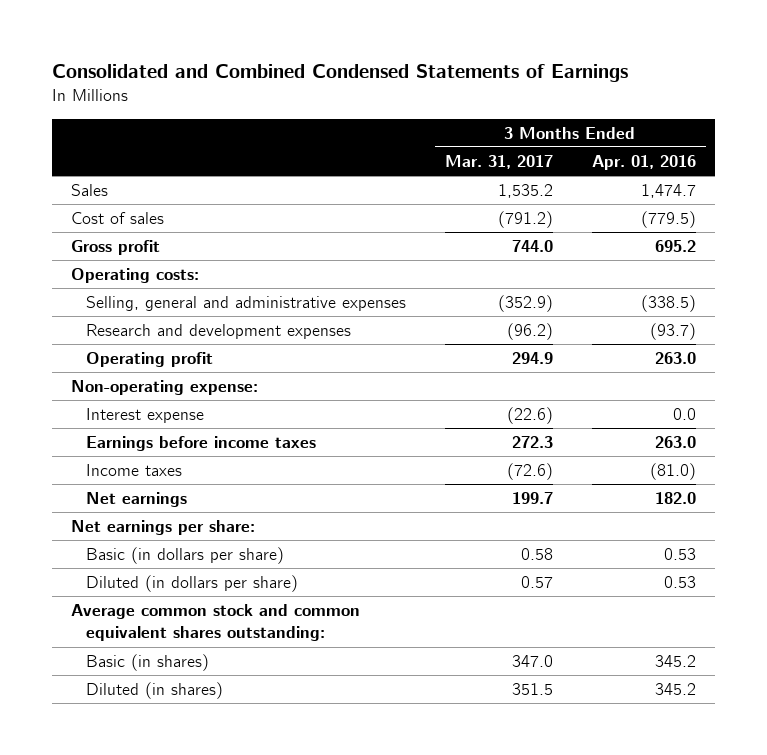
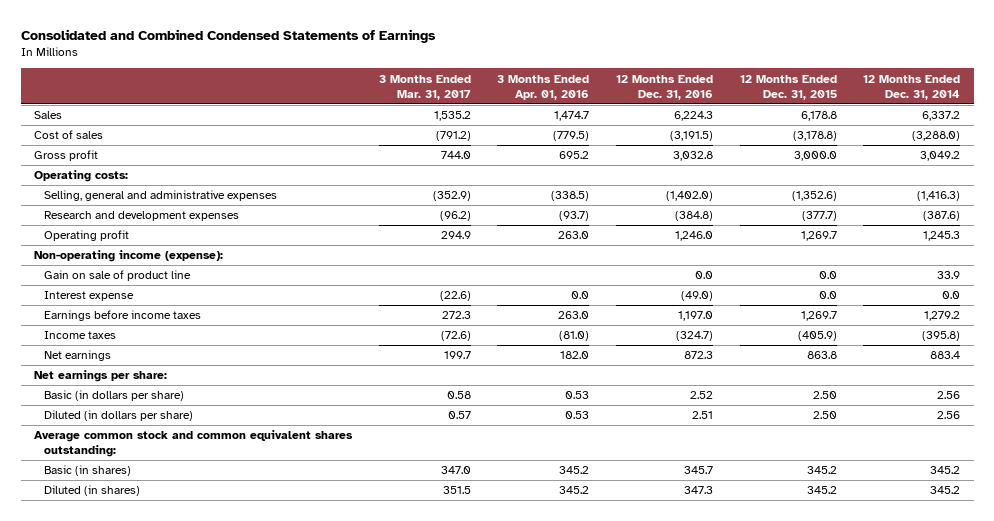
none -> [615,74,713,100] 12 Months Ended Dec. 31, 2016
none -> [739,74,837,100] 12 Months Ended Dec. 31, 2015
none -> [863,74,961,100] 12 Months Ended Dec. 31, 2014
[71,380,259,396] Non-operating expense: -> [33,250,223,263] Non-operating income (expense):
none -> [44,270,192,282] Gain on sale of product line

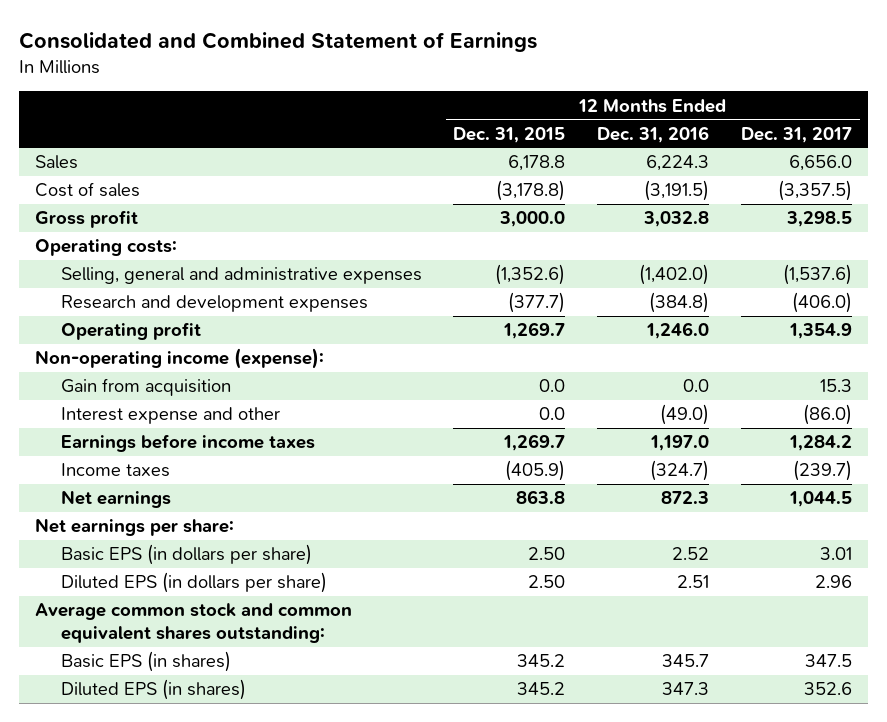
[20,28,436,43] Consolidated and Combined Condensed Statements of Earnings -> [18,31,537,52] Consolidated and Combined Statement of Earnings
[378,74,471,100] 3 Months Ended Mar. 31, 2017 -> none
[497,74,590,100] 3 Months Ended Apr. 01, 2016 -> none
[863,74,961,100] 12 Months Ended Dec. 31, 2014 -> none
none -> [741,126,853,143] Dec. 31, 2017
[44,270,192,282] Gain on sale of product line -> none
none -> [60,378,231,397] Gain from acquisition
[44,291,135,302] Interest expense -> [60,407,280,425] Interest expense and other
[44,390,185,402] Basic (in dollars per share) -> [60,544,312,566] Basic EPS (in dollars per share)
[44,410,194,422] Diluted (in dollars per share) -> [60,572,327,594] Diluted EPS (in dollars per share)
[44,465,132,477] Basic (in shares) -> [60,651,231,673] Basic EPS (in shares)
[44,485,141,497] Diluted (in shares) -> [60,679,246,701] Diluted EPS (in shares)

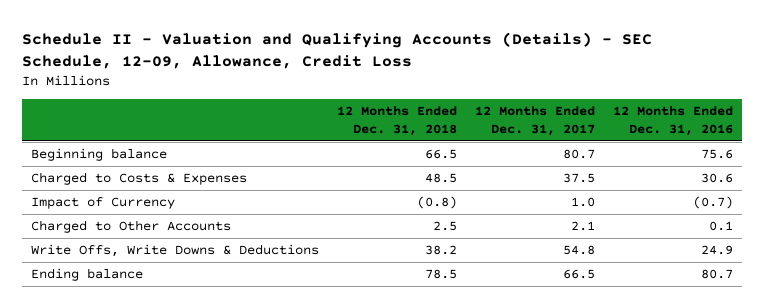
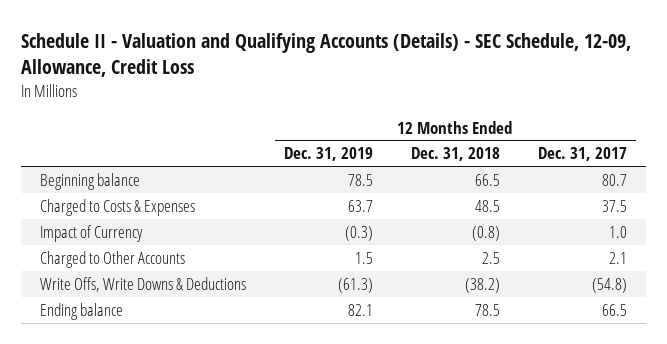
[613,106,734,136] 12 Months Ended Dec. 31, 2016 -> none
none -> [284,147,374,162] Dec. 31, 2019
[424,245,457,256] 38.2 -> [464,277,500,293] (38.2)
[563,245,596,256] 54.8 -> [591,277,627,293] (54.8)

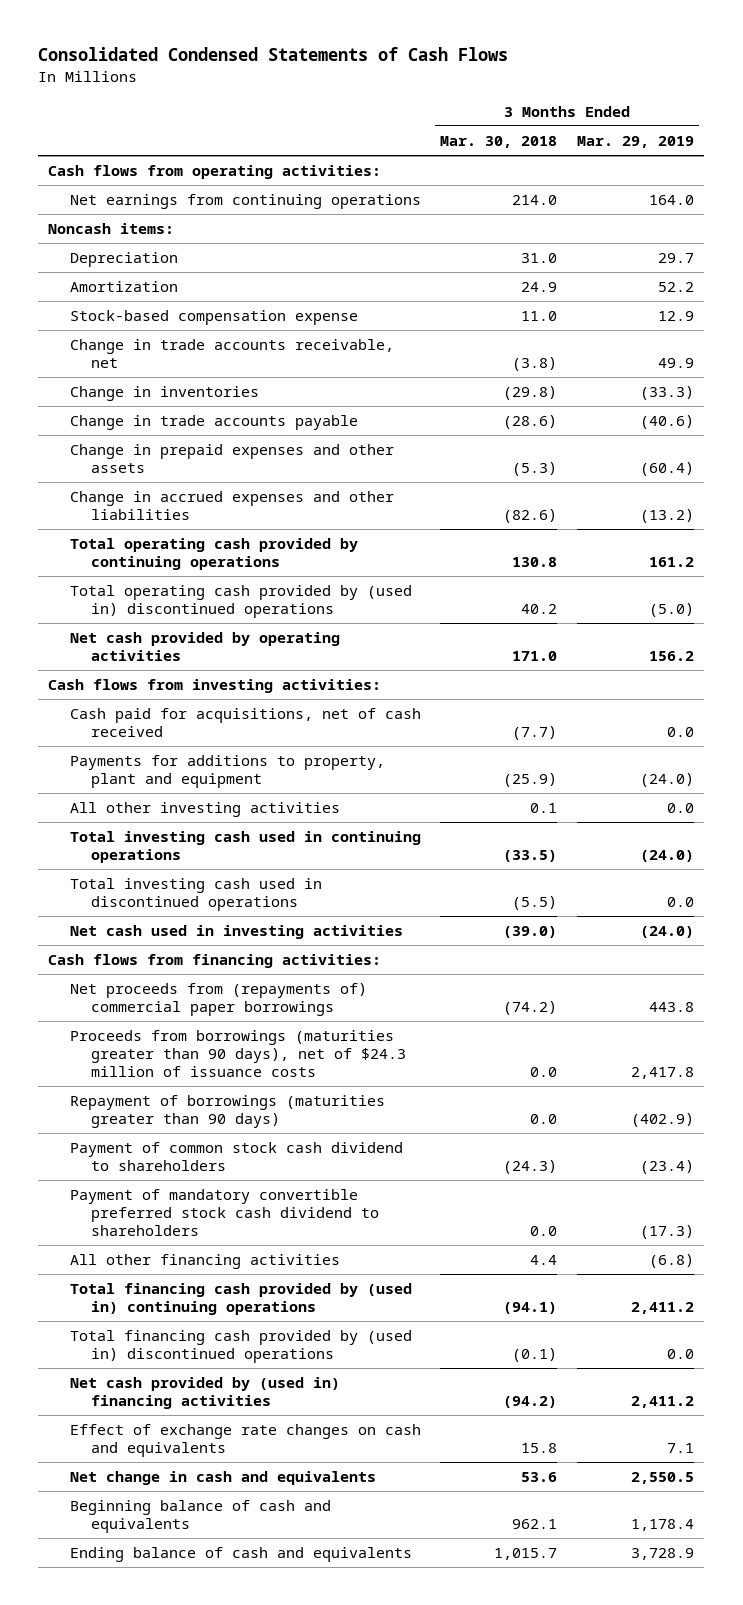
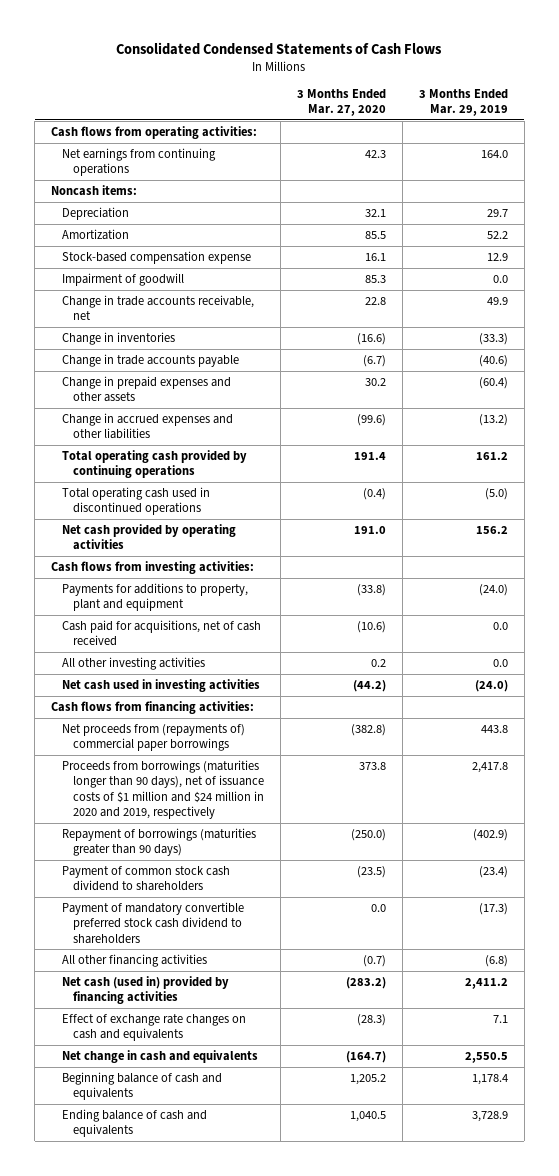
[440,135,558,148] Mar. 30, 2018 -> none
none -> [296,88,386,117] 3 Months Ended Mar. 27, 2020
none -> [61,272,184,286] Impairment of goodwill
[69,585,412,619] Total operating cash provided by (used in) discontinued operations -> [61,486,210,516] Total operating cash used in discontinued operations
[69,708,421,738] Cash paid for acquisitions, net of cash received -> [61,619,261,647] Cash paid for acquisitions, net of cash received
[69,831,421,864] Total investing cash used in continuing operations -> none
[69,878,322,912] Total investing cash used in discontinued operations -> none
[69,1030,406,1078] Proceeds from borrowings (maturities greater than 90 days), net of $24.3 million of issuance costs -> [61,759,264,819] Proceeds from borrowings (maturities longer than 90 days), net of issuance costs of $1 million and $24 million in 2020 and 2019, respectively
[69,1283,412,1316] Total financing cash provided by (used in) continuing operations -> none
[69,1330,412,1364] Total financing cash provided by (used in) discontinued operations -> none
[69,1377,340,1410] Net cash provided by (used in) financing activities -> [61,975,229,1005] Net cash (used in) provided by financing activities

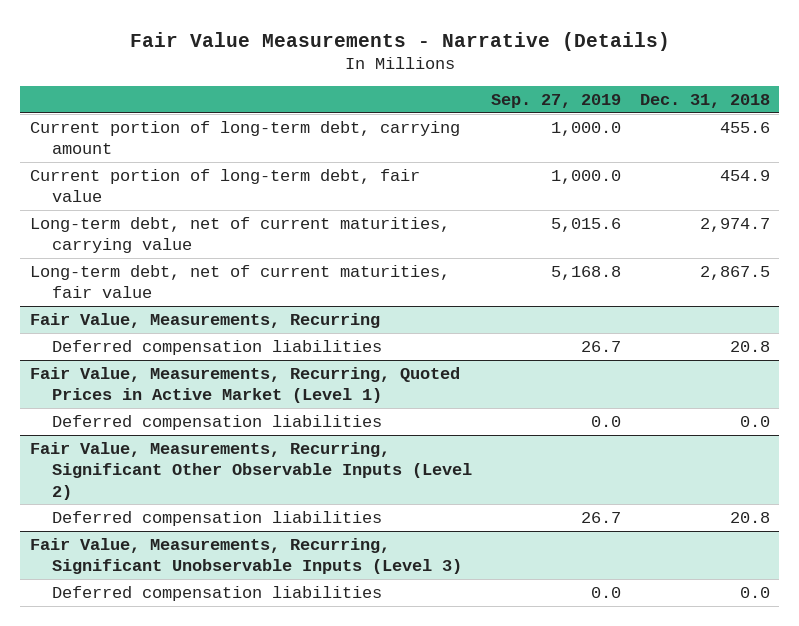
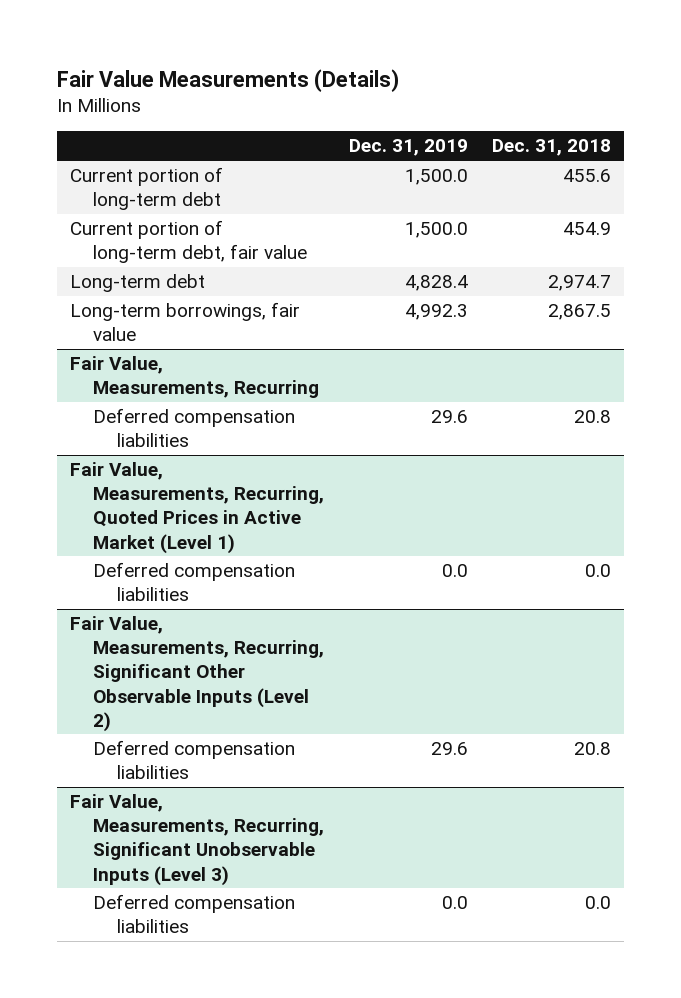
[129,31,670,51] Fair Value Measurements - Narrative (Details) -> [57,68,400,92] Fair Value Measurements (Details)
[490,94,621,109] Sep. 27, 2019 -> none
none -> [348,139,468,157] Dec. 31, 2019
[29,120,460,155] Current portion of long-term debt, carrying amount -> [69,167,223,211] Current portion of long-term debt
[29,216,450,254] Long-term debt, net of current maturities, carrying value -> [69,274,205,293] Long-term debt
[29,264,450,299] Long-term debt, net of current maturities, fair value -> [69,302,300,342] Long-term borrowings, fair value

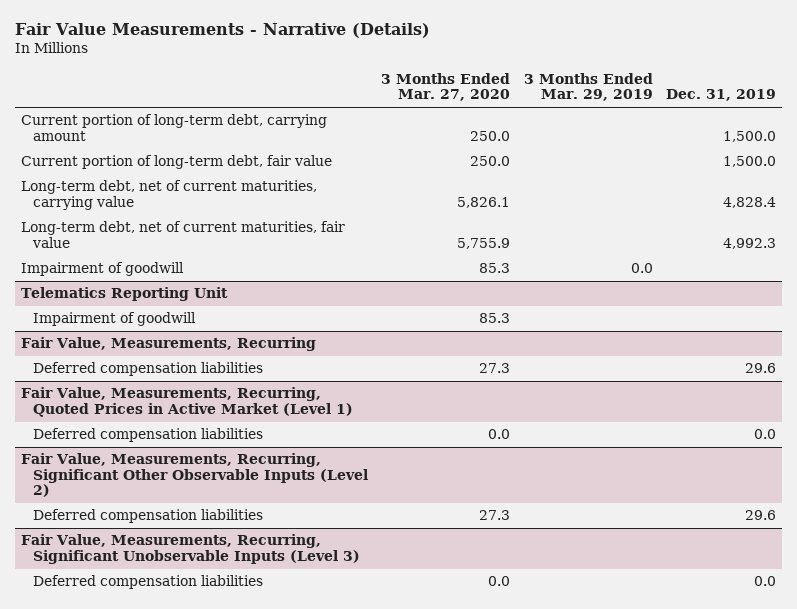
[57,68,400,92] Fair Value Measurements (Details) -> [14,23,430,39] Fair Value Measurements - Narrative (Details)
[492,139,612,157] Dec. 31, 2018 -> none
none -> [381,72,511,102] 3 Months Ended Mar. 27, 2020
none -> [523,72,653,102] 3 Months Ended Mar. 29, 2019
[69,167,223,211] Current portion of long-term debt -> [21,114,328,141] Current portion of long-term debt, carrying amount
[69,274,205,293] Long-term debt -> [21,180,318,210] Long-term debt, net of current maturities, carrying value
[69,302,300,342] Long-term borrowings, fair value -> [21,221,346,248] Long-term debt, net of current maturities, fair value
none -> [21,262,185,277] Impairment of goodwill
none -> [21,287,229,302] Telematics Reporting Unit
none -> [33,312,197,327] Impairment of goodwill

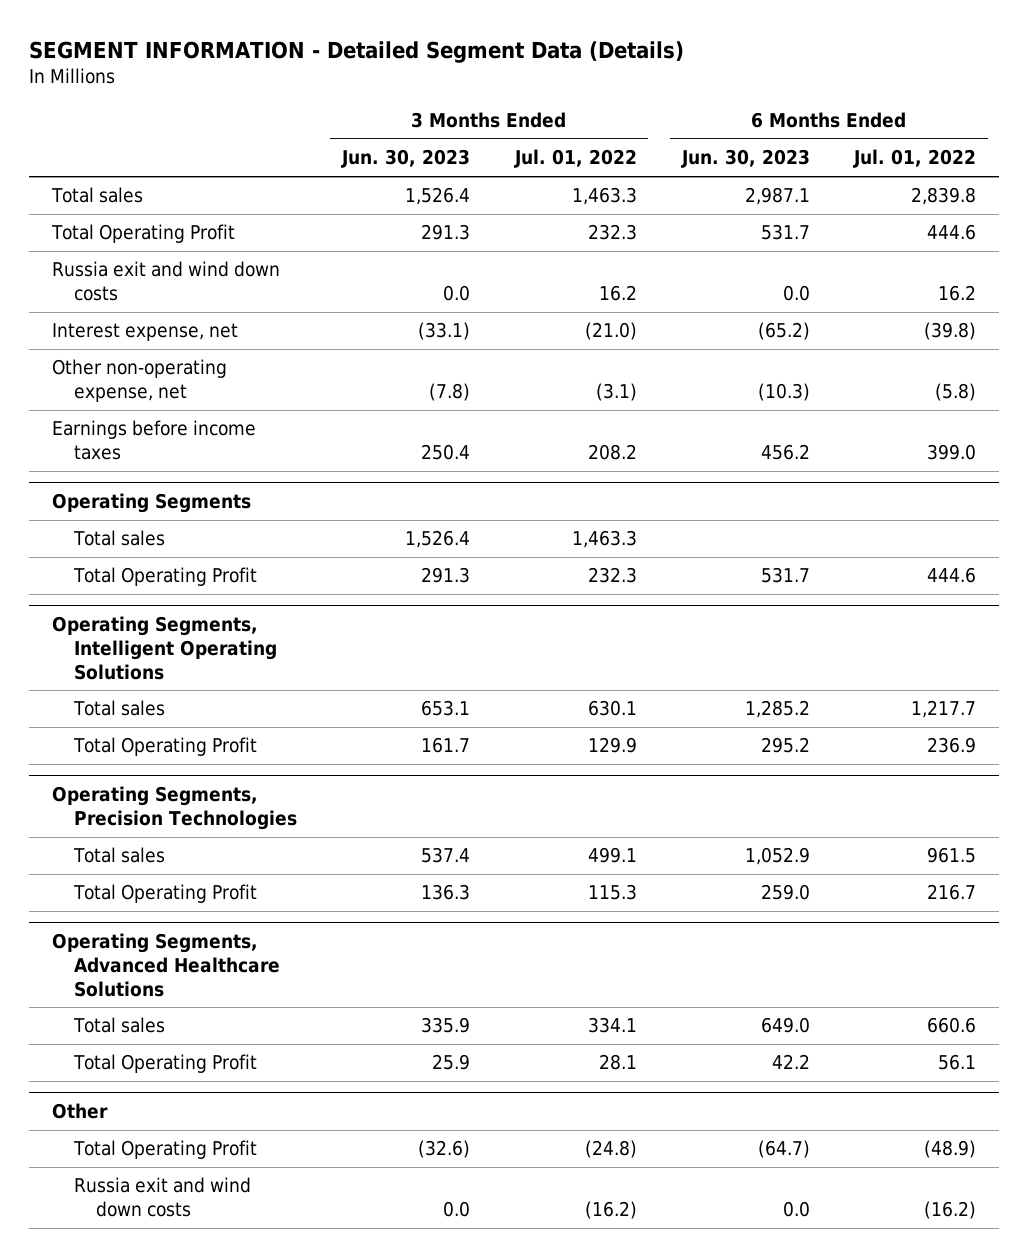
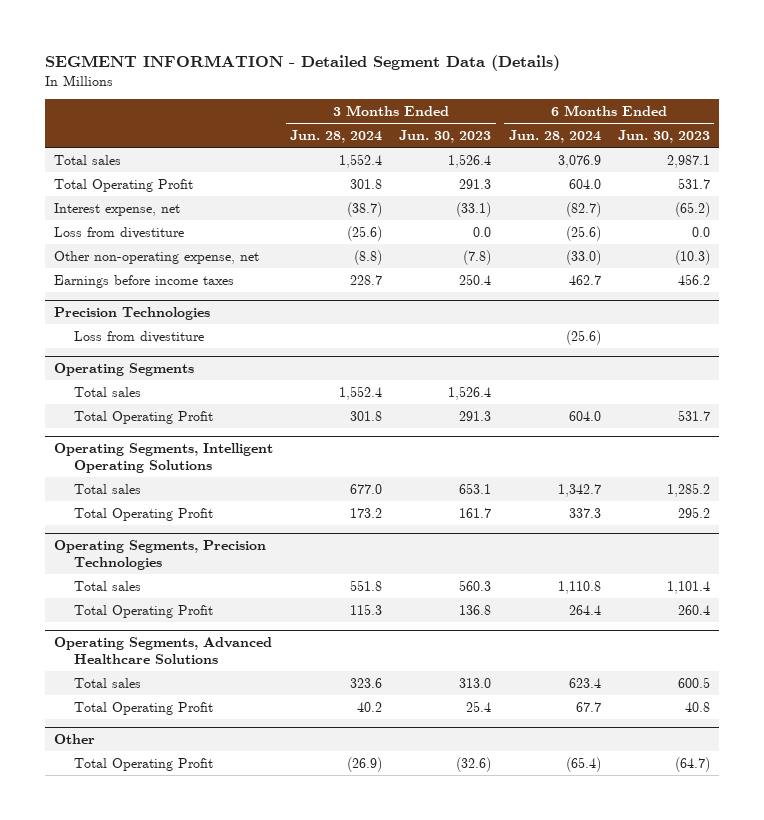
[513,149,637,169] Jul. 01, 2022 -> none
[853,149,977,169] Jul. 01, 2022 -> none
none -> [290,130,383,144] Jun. 28, 2024
none -> [508,130,601,144] Jun. 28, 2024
[51,261,280,302] Russia exit and wind down costs -> none
none -> [53,226,184,239] Loss from divestiture
none -> [53,307,210,321] Precision Technologies
none -> [73,330,204,343] Loss from divestiture
[420,847,470,864] 537.4 -> [459,579,492,591] 560.3
[744,847,810,866] 1,052.9 -> [667,580,711,594] 1,101.4
[420,884,470,901] 136.3 -> [459,604,492,615] 136.8
[760,884,810,901] 259.0 -> [678,604,711,615] 260.4
[420,1017,470,1034] 335.9 -> [459,677,492,688] 313.0
[760,1017,810,1034] 649.0 -> [678,676,711,688] 600.5
[431,1054,470,1071] 25.9 -> [466,700,492,712] 25.4
[771,1054,810,1070] 42.2 -> [685,701,711,712] 40.8
[73,1177,251,1218] Russia exit and wind down costs -> none

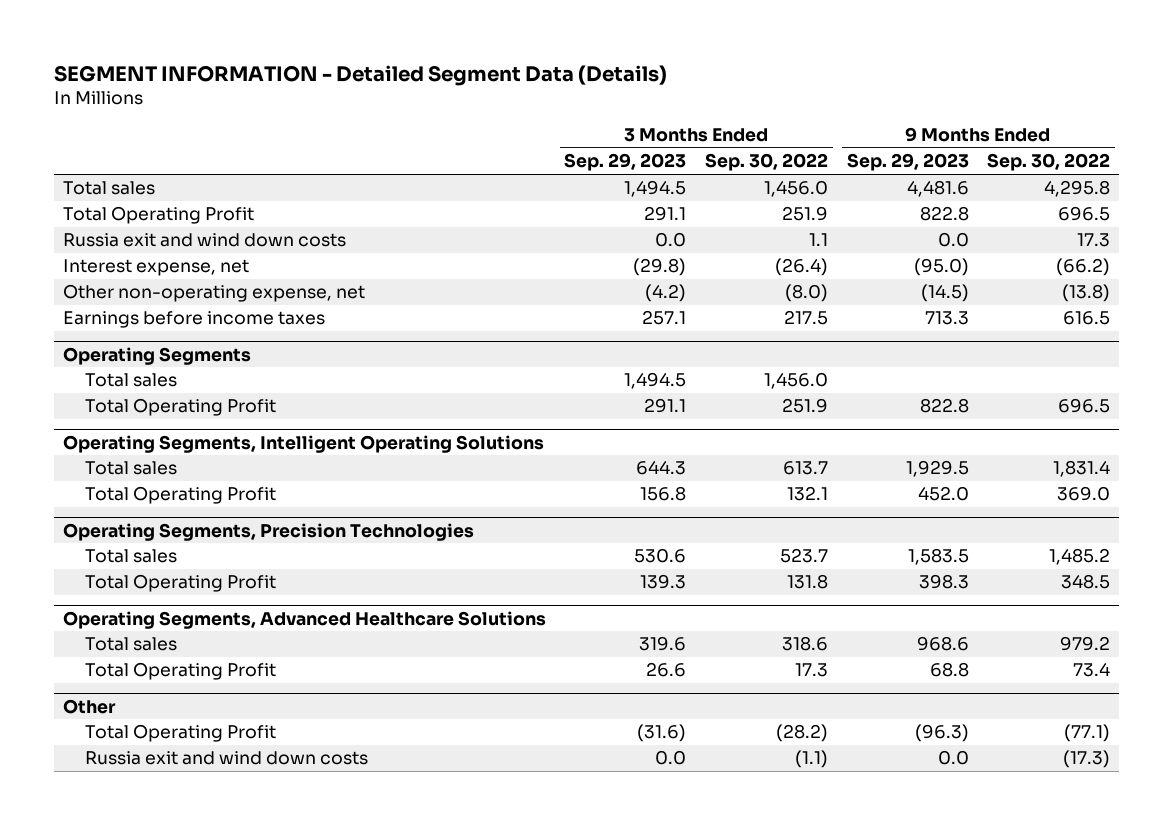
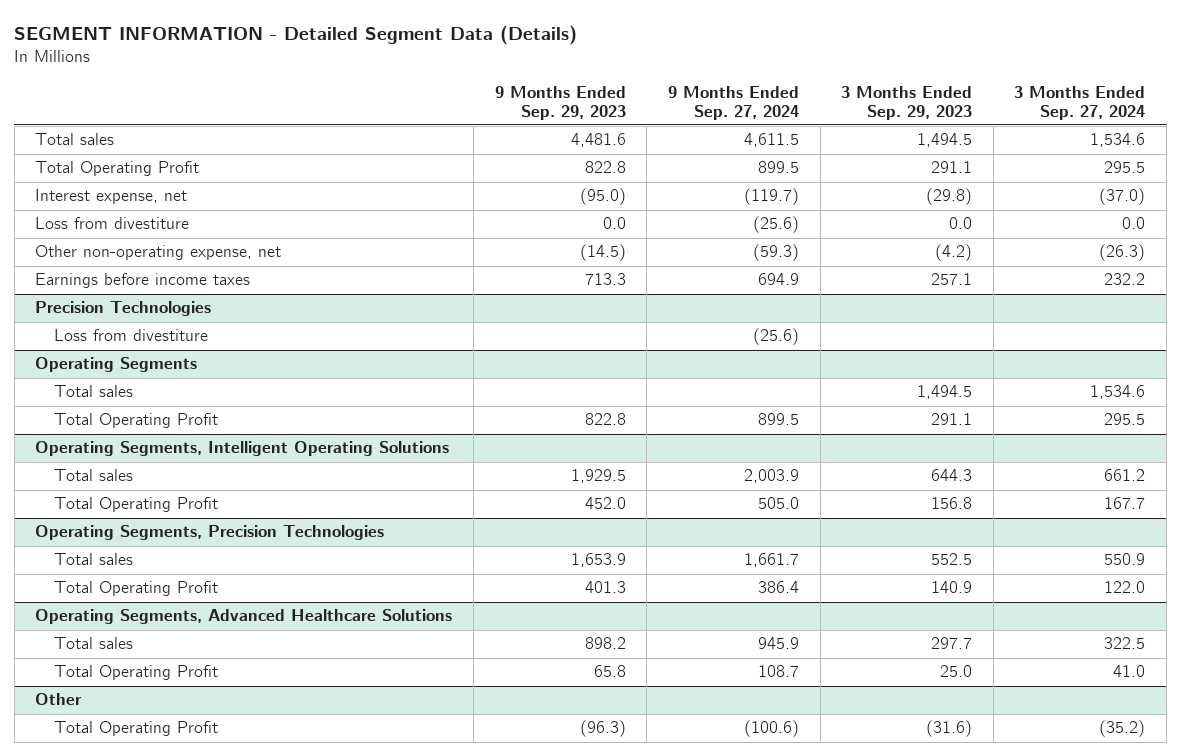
[705,153,829,172] Sep. 30, 2022 -> none
[987,153,1111,172] Sep. 30, 2022 -> none
none -> [667,85,799,120] 9 Months Ended Sep. 27, 2024
none -> [1014,85,1146,120] 3 Months Ended Sep. 27, 2024
[62,233,346,248] Russia exit and wind down costs -> none
none -> [35,217,190,230] Loss from divestiture
none -> [35,301,212,317] Precision Technologies
none -> [53,329,208,342] Loss from divestiture
[634,548,687,564] 530.6 -> [931,553,973,566] 552.5
[907,548,969,566] 1,583.5 -> [570,553,626,568] 1,653.9
[640,574,687,590] 139.3 -> [931,581,973,594] 140.9
[918,574,969,590] 398.3 -> [584,581,626,594] 401.3
[639,636,687,652] 319.6 -> [931,637,973,650] 297.7
[916,636,969,652] 968.6 -> [584,637,626,650] 898.2
[646,662,687,678] 26.6 -> [940,665,973,678] 25.0
[929,662,969,678] 68.8 -> [593,665,626,678] 65.8
[84,751,368,766] Russia exit and wind down costs -> none

